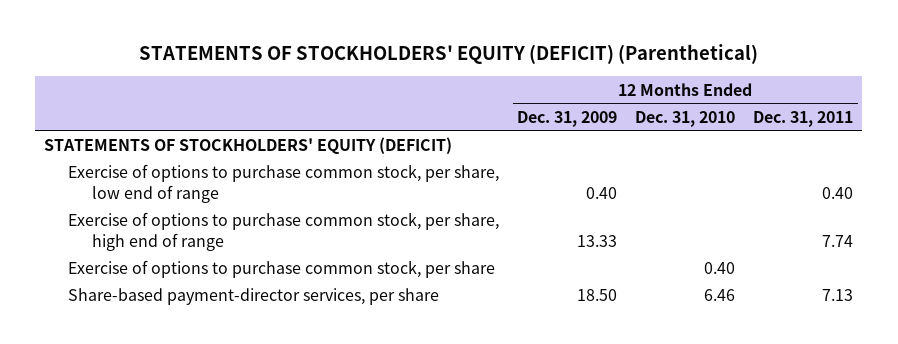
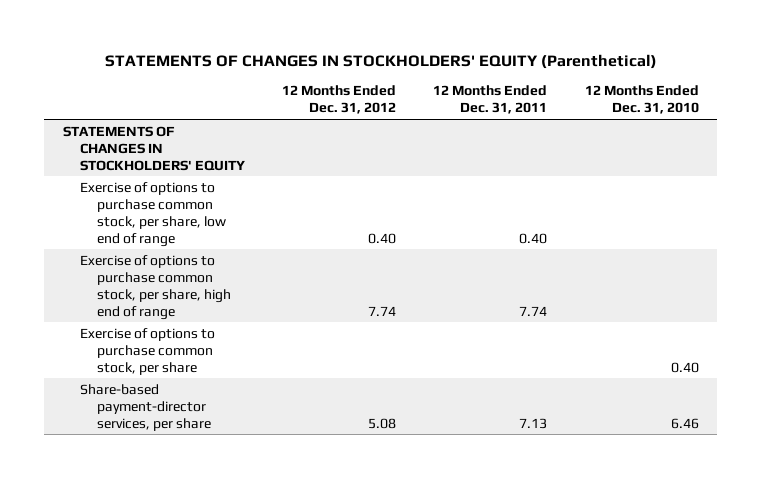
[138,44,758,65] STATEMENTS OF STOCKHOLDERS' EQUITY (DEFICIT) (Parenthetical) -> [104,53,657,69] STATEMENTS OF CHANGES IN STOCKHOLDERS' EQUITY (Parenthetical)
[517,111,618,128] Dec. 31, 2009 -> none
none -> [282,85,397,115] 12 Months Ended Dec. 31, 2012
[44,137,453,155] STATEMENTS OF STOCKHOLDERS' EQUITY (DEFICIT) -> [62,125,245,171] STATEMENTS OF CHANGES IN STOCKHOLDERS' EQUITY

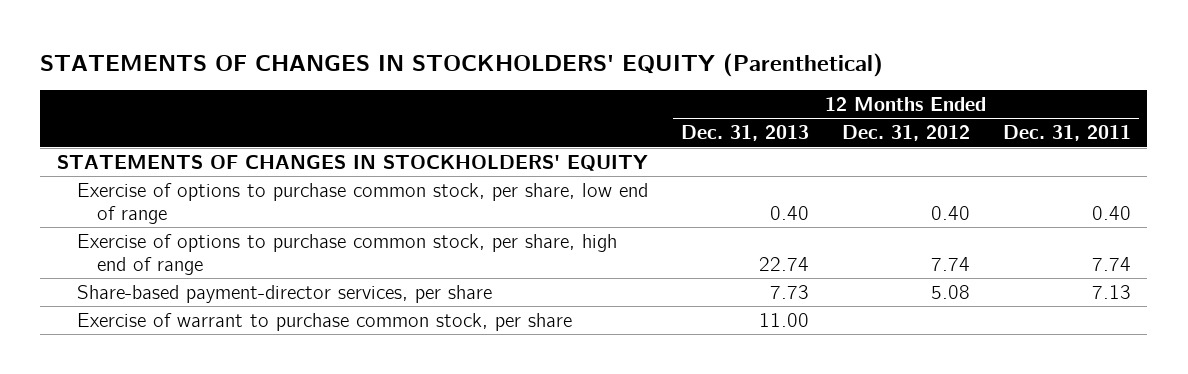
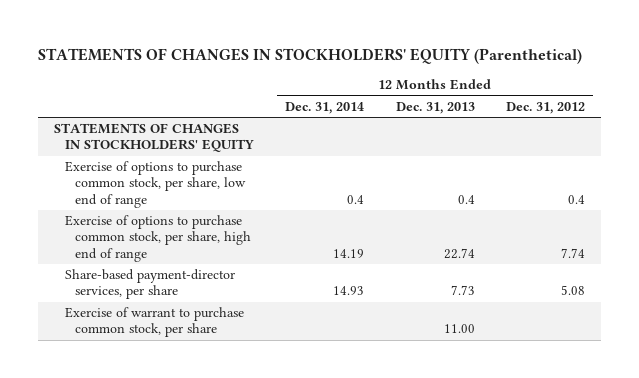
[1002,125,1131,142] Dec. 31, 2011 -> none
none -> [285,101,365,114] Dec. 31, 2014
[769,205,809,220] 0.40 -> [457,194,475,204] 0.4
[930,205,970,220] 0.40 -> [568,194,586,204] 0.4

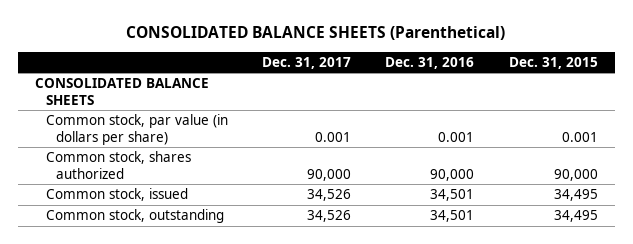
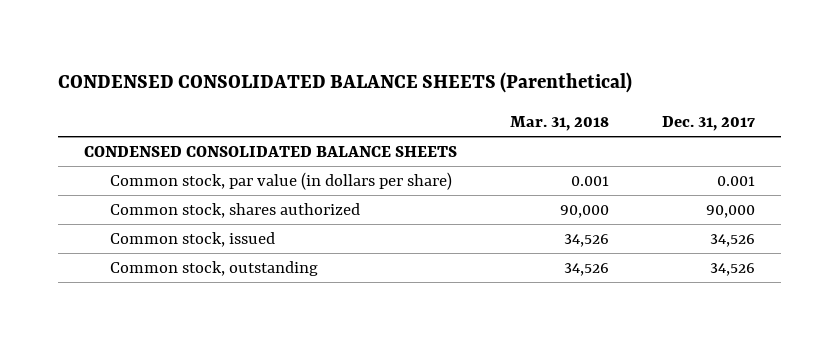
[126,26,506,41] CONSOLIDATED BALANCE SHEETS (Parenthetical) -> [58,71,633,93] CONDENSED CONSOLIDATED BALANCE SHEETS (Parenthetical)
[385,56,475,69] Dec. 31, 2016 -> none
[508,56,598,69] Dec. 31, 2015 -> none
none -> [510,116,610,132] Mar. 31, 2018
[34,78,209,105] CONSOLIDATED BALANCE SHEETS -> [84,146,458,158] CONDENSED CONSOLIDATED BALANCE SHEETS

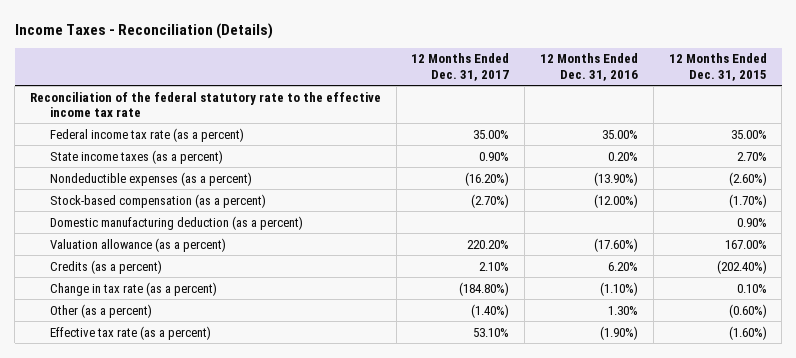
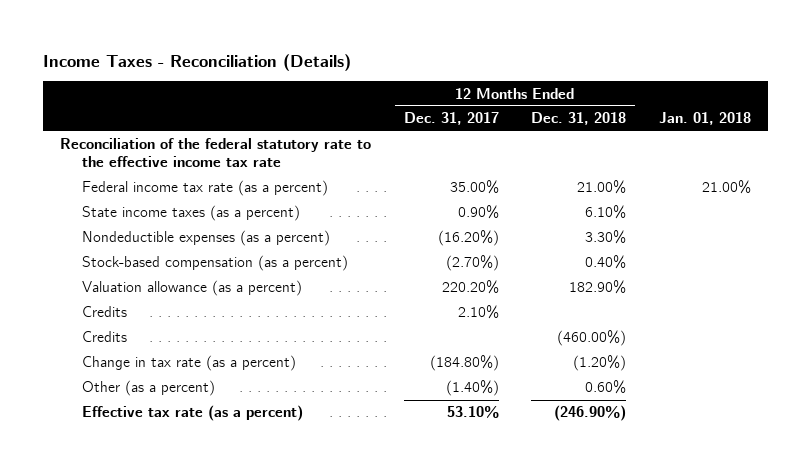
[539,53,638,81] 12 Months Ended Dec. 31, 2016 -> none
[668,53,767,81] 12 Months Ended Dec. 31, 2015 -> none
none -> [531,112,627,126] Dec. 31, 2018
none -> [659,112,752,126] Jan. 01, 2018
[50,215,304,230] Domestic manufacturing deduction (as a percent) -> none
[50,259,163,274] Credits (as a percent) -> none
none -> [81,306,127,318] Credits
none -> [81,331,127,343] Credits

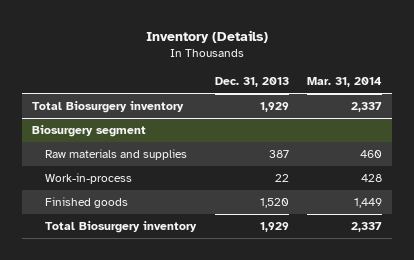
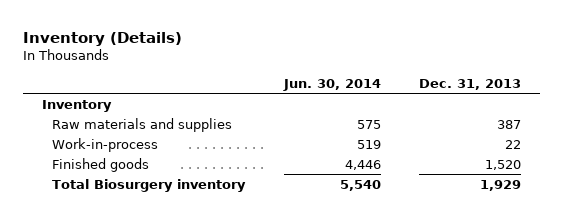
[307,76,383,87] Mar. 31, 2014 -> none
none -> [282,78,381,91] Jun. 30, 2014
[31,101,184,114] Total Biosurgery inventory -> none
[31,125,146,138] Biosurgery segment -> none
none -> [42,99,113,112] Inventory

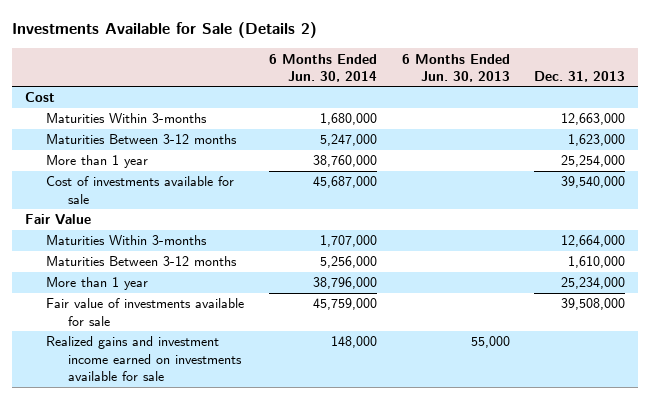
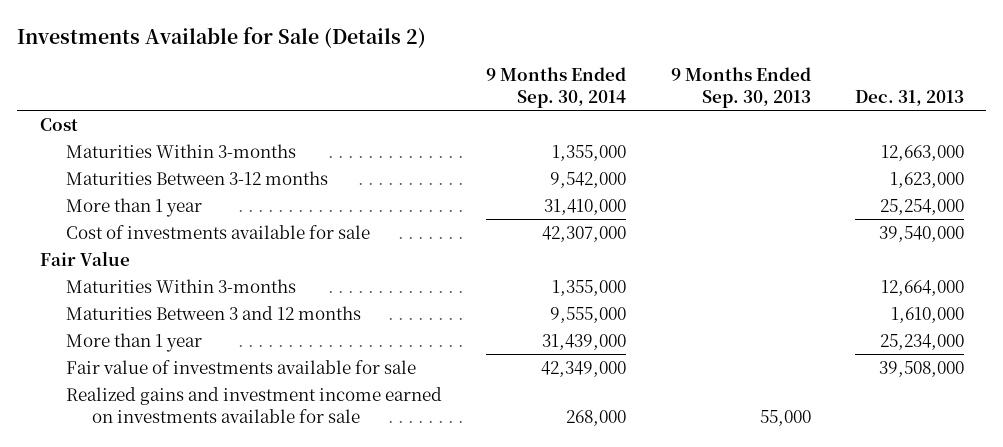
[269,53,378,82] 6 Months Ended Jun. 30, 2014 -> none
[401,53,510,82] 6 Months Ended Jun. 30, 2013 -> none
none -> [486,66,627,108] 9 Months Ended Sep. 30, 2014
none -> [670,66,811,108] 9 Months Ended Sep. 30, 2013
[46,256,238,267] Maturities Between 3-12 months -> [65,305,361,320] Maturities Between 3 and 12 months

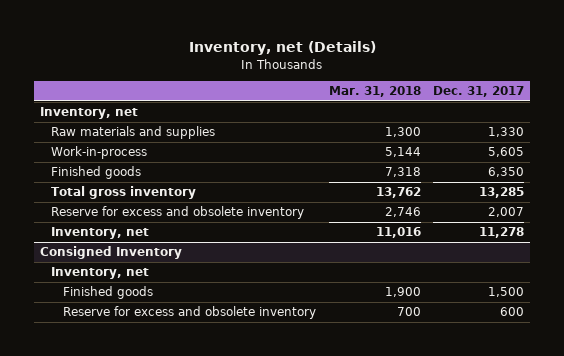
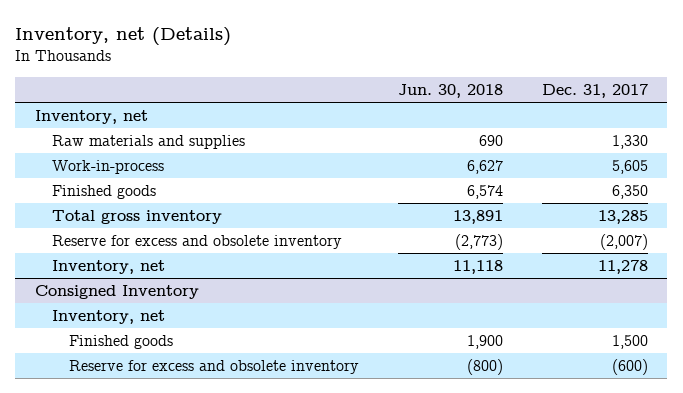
[328,86,421,98] Mar. 31, 2018 -> none
none -> [398,84,504,99] Jun. 30, 2018
[488,207,525,218] 2,007 -> [599,234,648,251] (2,007)
[500,307,525,317] 600 -> [611,359,648,376] (600)

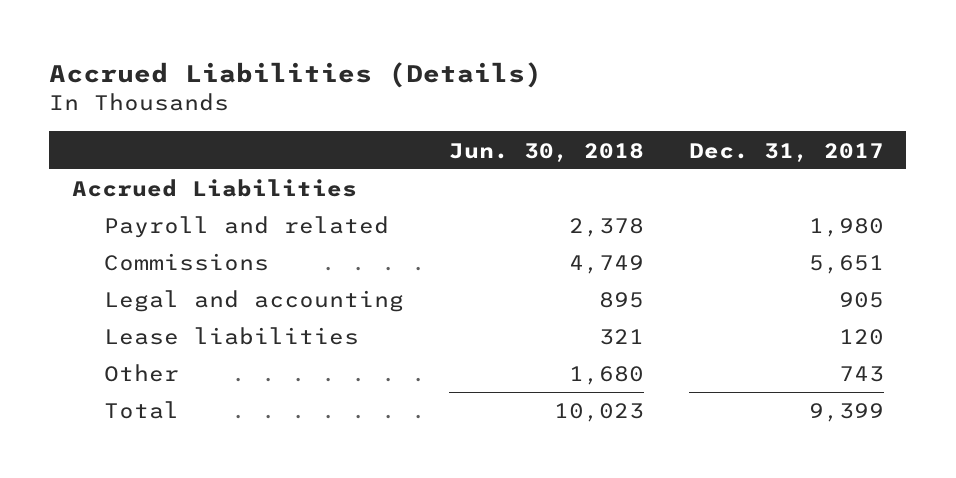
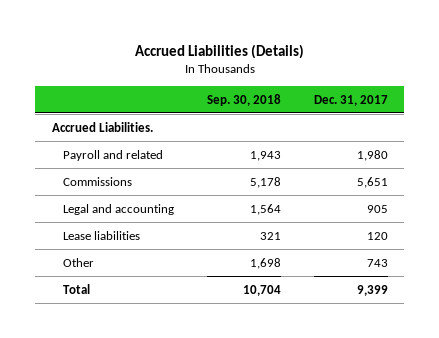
[448,142,644,162] Jun. 30, 2018 -> none
none -> [206,93,281,106] Sep. 30, 2018
[71,179,357,198] Accrued Liabilities -> [51,121,153,132] Accrued Liabilities.

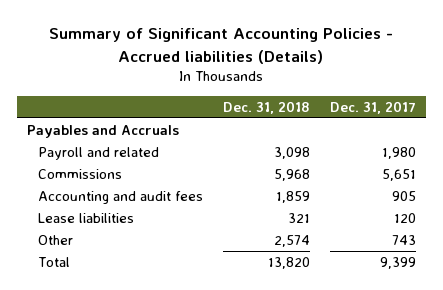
[134,43,304,59] Accrued Liabilities (Details) -> [49,28,394,64] Summary of Significant Accounting Policies - Accrued liabilities (Details)
[206,93,281,106] Sep. 30, 2018 -> none
none -> [223,100,311,114] Dec. 31, 2018
[51,121,153,132] Accrued Liabilities. -> [26,125,179,139] Payables and Accruals
[63,203,175,215] Legal and accounting -> [37,191,203,205] Accounting and audit fees

